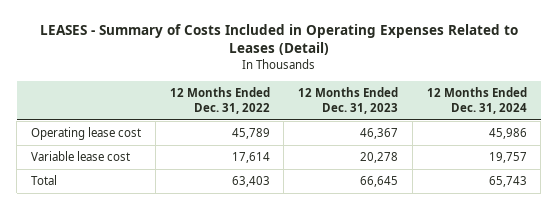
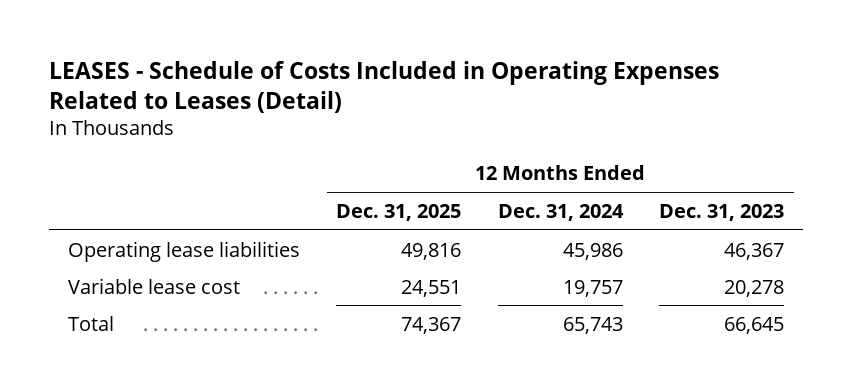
[39,24,518,56] LEASES - Summary of Costs Included in Operating Expenses Related to Leases (Detail) -> [49,61,720,114] LEASES - Schedule of Costs Included in Operating Expenses Related to Leases (Detail)
[169,87,270,114] 12 Months Ended Dec. 31, 2022 -> none
none -> [336,203,462,221] Dec. 31, 2025
[31,127,142,141] Operating lease cost -> [67,240,300,262] Operating lease liabilities

